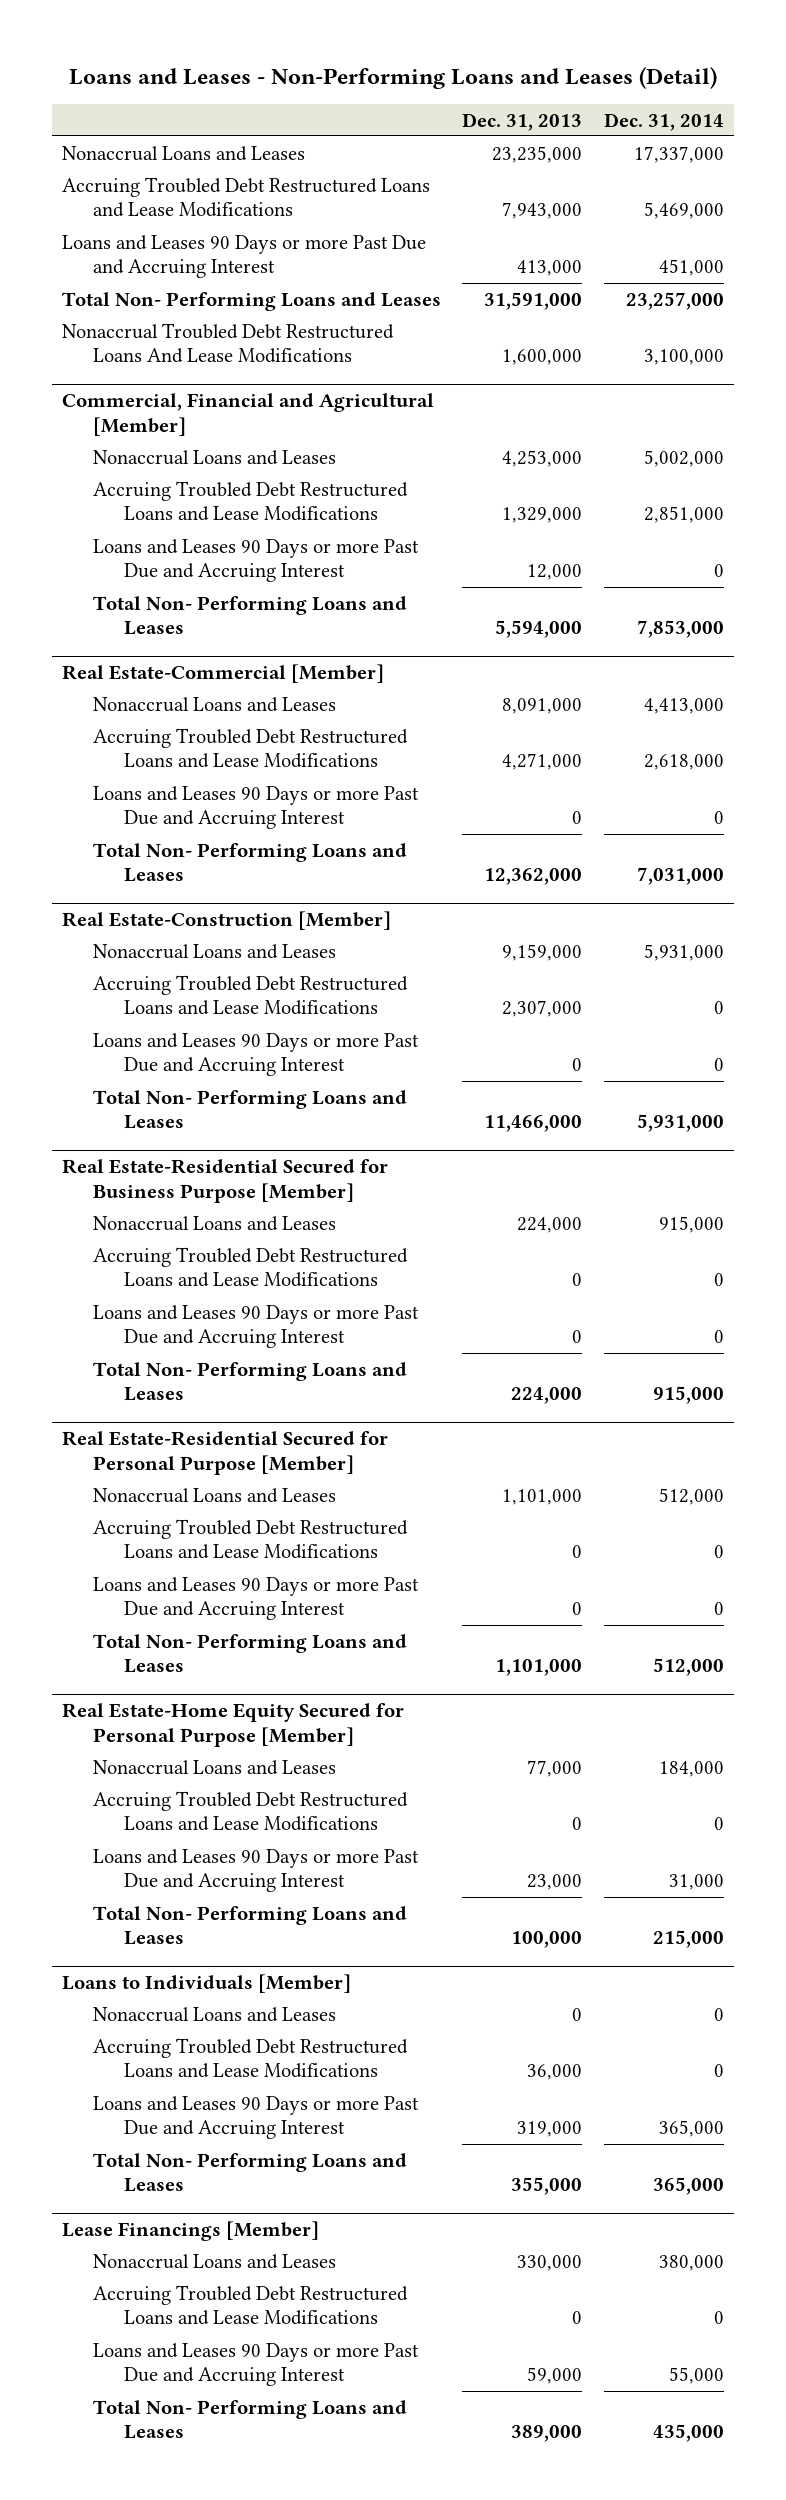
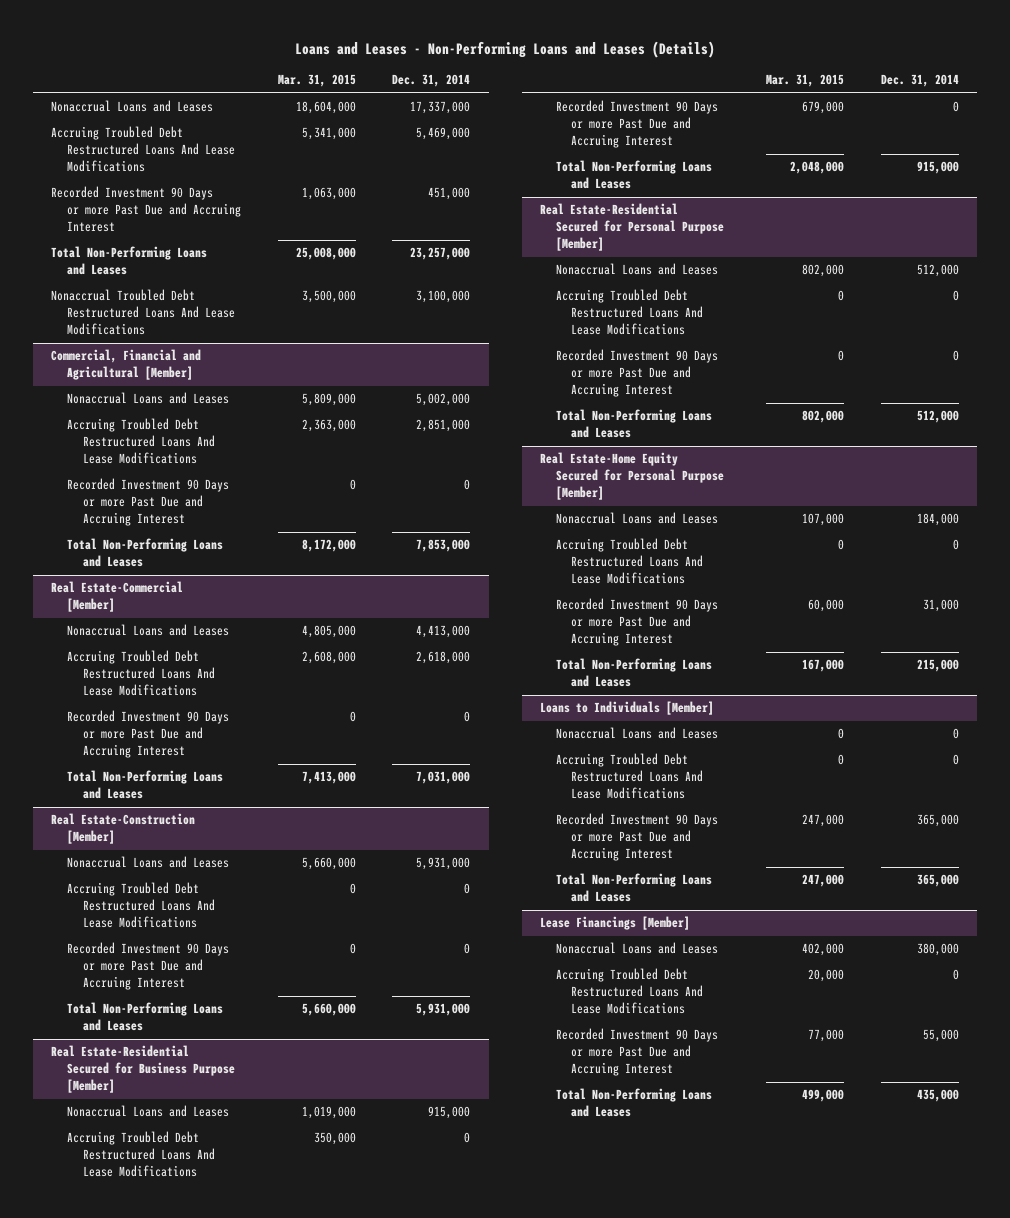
[68,66,717,89] Loans and Leases - Non-Performing Loans and Leases (Detail) -> [295,40,716,58] Loans and Leases - Non-Performing Loans and Leases (Details)
[462,112,583,131] Dec. 31, 2013 -> none
none -> [277,74,356,88] Mar. 31, 2015
[62,176,431,218] Accruing Troubled Debt Restructured Loans and Lease Modifications -> [51,126,236,173] Accruing Troubled Debt Restructured Loans And Lease Modifications
[62,234,427,279] Loans and Leases 90 Days or more Past Due and Accruing Interest -> [51,186,242,233] Recorded Investment 90 Days or more Past Due and Accruing Interest
[62,291,442,311] Total Non- Performing Loans and Leases -> [51,246,208,276] Total Non-Performing Loans and Leases
[93,480,409,522] Accruing Troubled Debt Restructured Loans and Lease Modifications -> [67,418,215,465] Accruing Troubled Debt Restructured Loans And Lease Modifications
[93,538,420,583] Loans and Leases 90 Days or more Past Due and Accruing Interest -> [67,478,230,527] Recorded Investment 90 Days or more Past Due and Accruing Interest
[93,595,408,636] Total Non- Performing Loans and Leases -> [67,538,224,568] Total Non-Performing Loans and Leases
[93,727,409,769] Accruing Troubled Debt Restructured Loans and Lease Modifications -> [67,650,215,697] Accruing Troubled Debt Restructured Loans And Lease Modifications
[93,785,420,830] Loans and Leases 90 Days or more Past Due and Accruing Interest -> [67,710,230,759] Recorded Investment 90 Days or more Past Due and Accruing Interest
[93,842,408,883] Total Non- Performing Loans and Leases -> [67,770,224,800] Total Non-Performing Loans and Leases
[93,974,409,1016] Accruing Troubled Debt Restructured Loans and Lease Modifications -> [67,882,215,929] Accruing Troubled Debt Restructured Loans And Lease Modifications
[93,1032,420,1077] Loans and Leases 90 Days or more Past Due and Accruing Interest -> [67,942,230,991] Recorded Investment 90 Days or more Past Due and Accruing Interest
[93,1089,408,1130] Total Non- Performing Loans and Leases -> [67,1002,224,1032] Total Non-Performing Loans and Leases
[93,1246,409,1288] Accruing Troubled Debt Restructured Loans and Lease Modifications -> [67,1131,215,1178] Accruing Troubled Debt Restructured Loans And Lease Modifications
[93,1304,420,1349] Loans and Leases 90 Days or more Past Due and Accruing Interest -> [555,100,718,149] Recorded Investment 90 Days or more Past Due and Accruing Interest
[93,1361,408,1402] Total Non- Performing Loans and Leases -> [555,160,712,190] Total Non-Performing Loans and Leases
[93,1518,409,1560] Accruing Troubled Debt Restructured Loans and Lease Modifications -> [555,289,704,336] Accruing Troubled Debt Restructured Loans And Lease Modifications
[93,1576,420,1621] Loans and Leases 90 Days or more Past Due and Accruing Interest -> [555,349,718,398] Recorded Investment 90 Days or more Past Due and Accruing Interest
[93,1633,408,1674] Total Non- Performing Loans and Leases -> [555,409,712,439] Total Non-Performing Loans and Leases
[93,1790,409,1832] Accruing Troubled Debt Restructured Loans and Lease Modifications -> [555,538,704,585] Accruing Troubled Debt Restructured Loans And Lease Modifications
[93,1848,420,1893] Loans and Leases 90 Days or more Past Due and Accruing Interest -> [555,598,718,647] Recorded Investment 90 Days or more Past Due and Accruing Interest
[93,1905,408,1946] Total Non- Performing Loans and Leases -> [555,658,712,688] Total Non-Performing Loans and Leases
[93,2037,409,2079] Accruing Troubled Debt Restructured Loans and Lease Modifications -> [555,753,704,800] Accruing Troubled Debt Restructured Loans And Lease Modifications
[93,2095,420,2140] Loans and Leases 90 Days or more Past Due and Accruing Interest -> [555,813,718,862] Recorded Investment 90 Days or more Past Due and Accruing Interest
[93,2152,408,2193] Total Non- Performing Loans and Leases -> [555,873,712,903] Total Non-Performing Loans and Leases
[93,2284,409,2326] Accruing Troubled Debt Restructured Loans and Lease Modifications -> [555,968,704,1015] Accruing Troubled Debt Restructured Loans And Lease Modifications
[93,2342,420,2387] Loans and Leases 90 Days or more Past Due and Accruing Interest -> [555,1028,718,1077] Recorded Investment 90 Days or more Past Due and Accruing Interest
[93,2399,408,2440] Total Non- Performing Loans and Leases -> [555,1088,712,1118] Total Non-Performing Loans and Leases

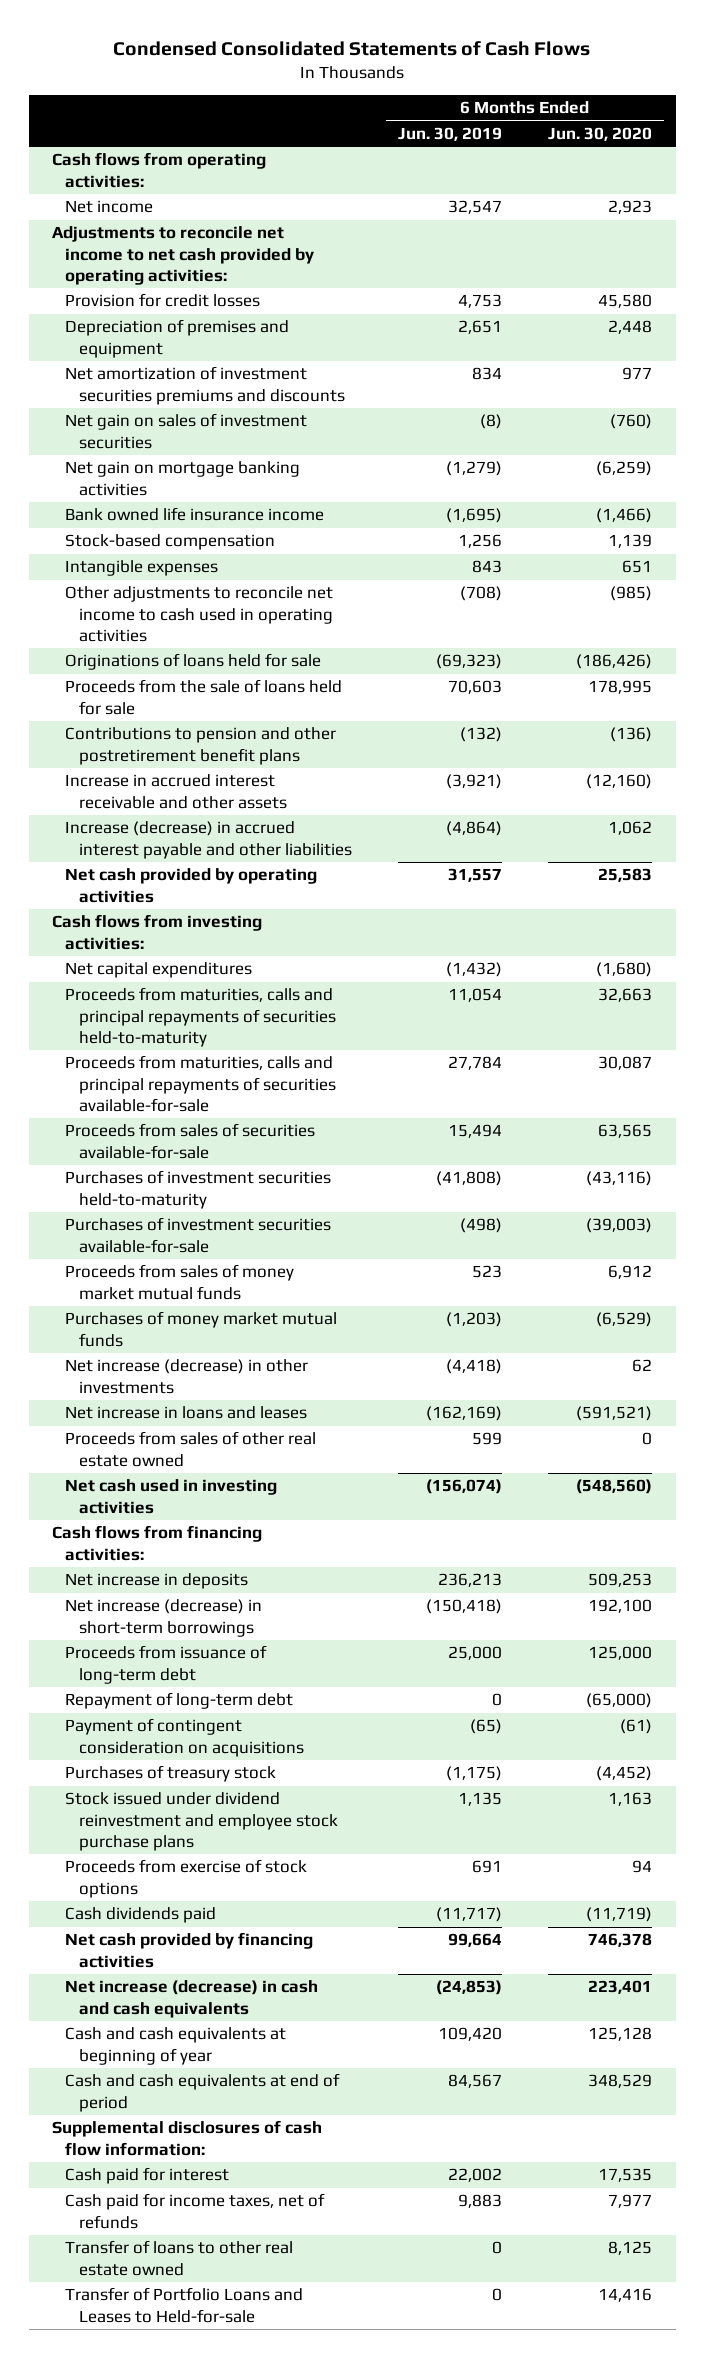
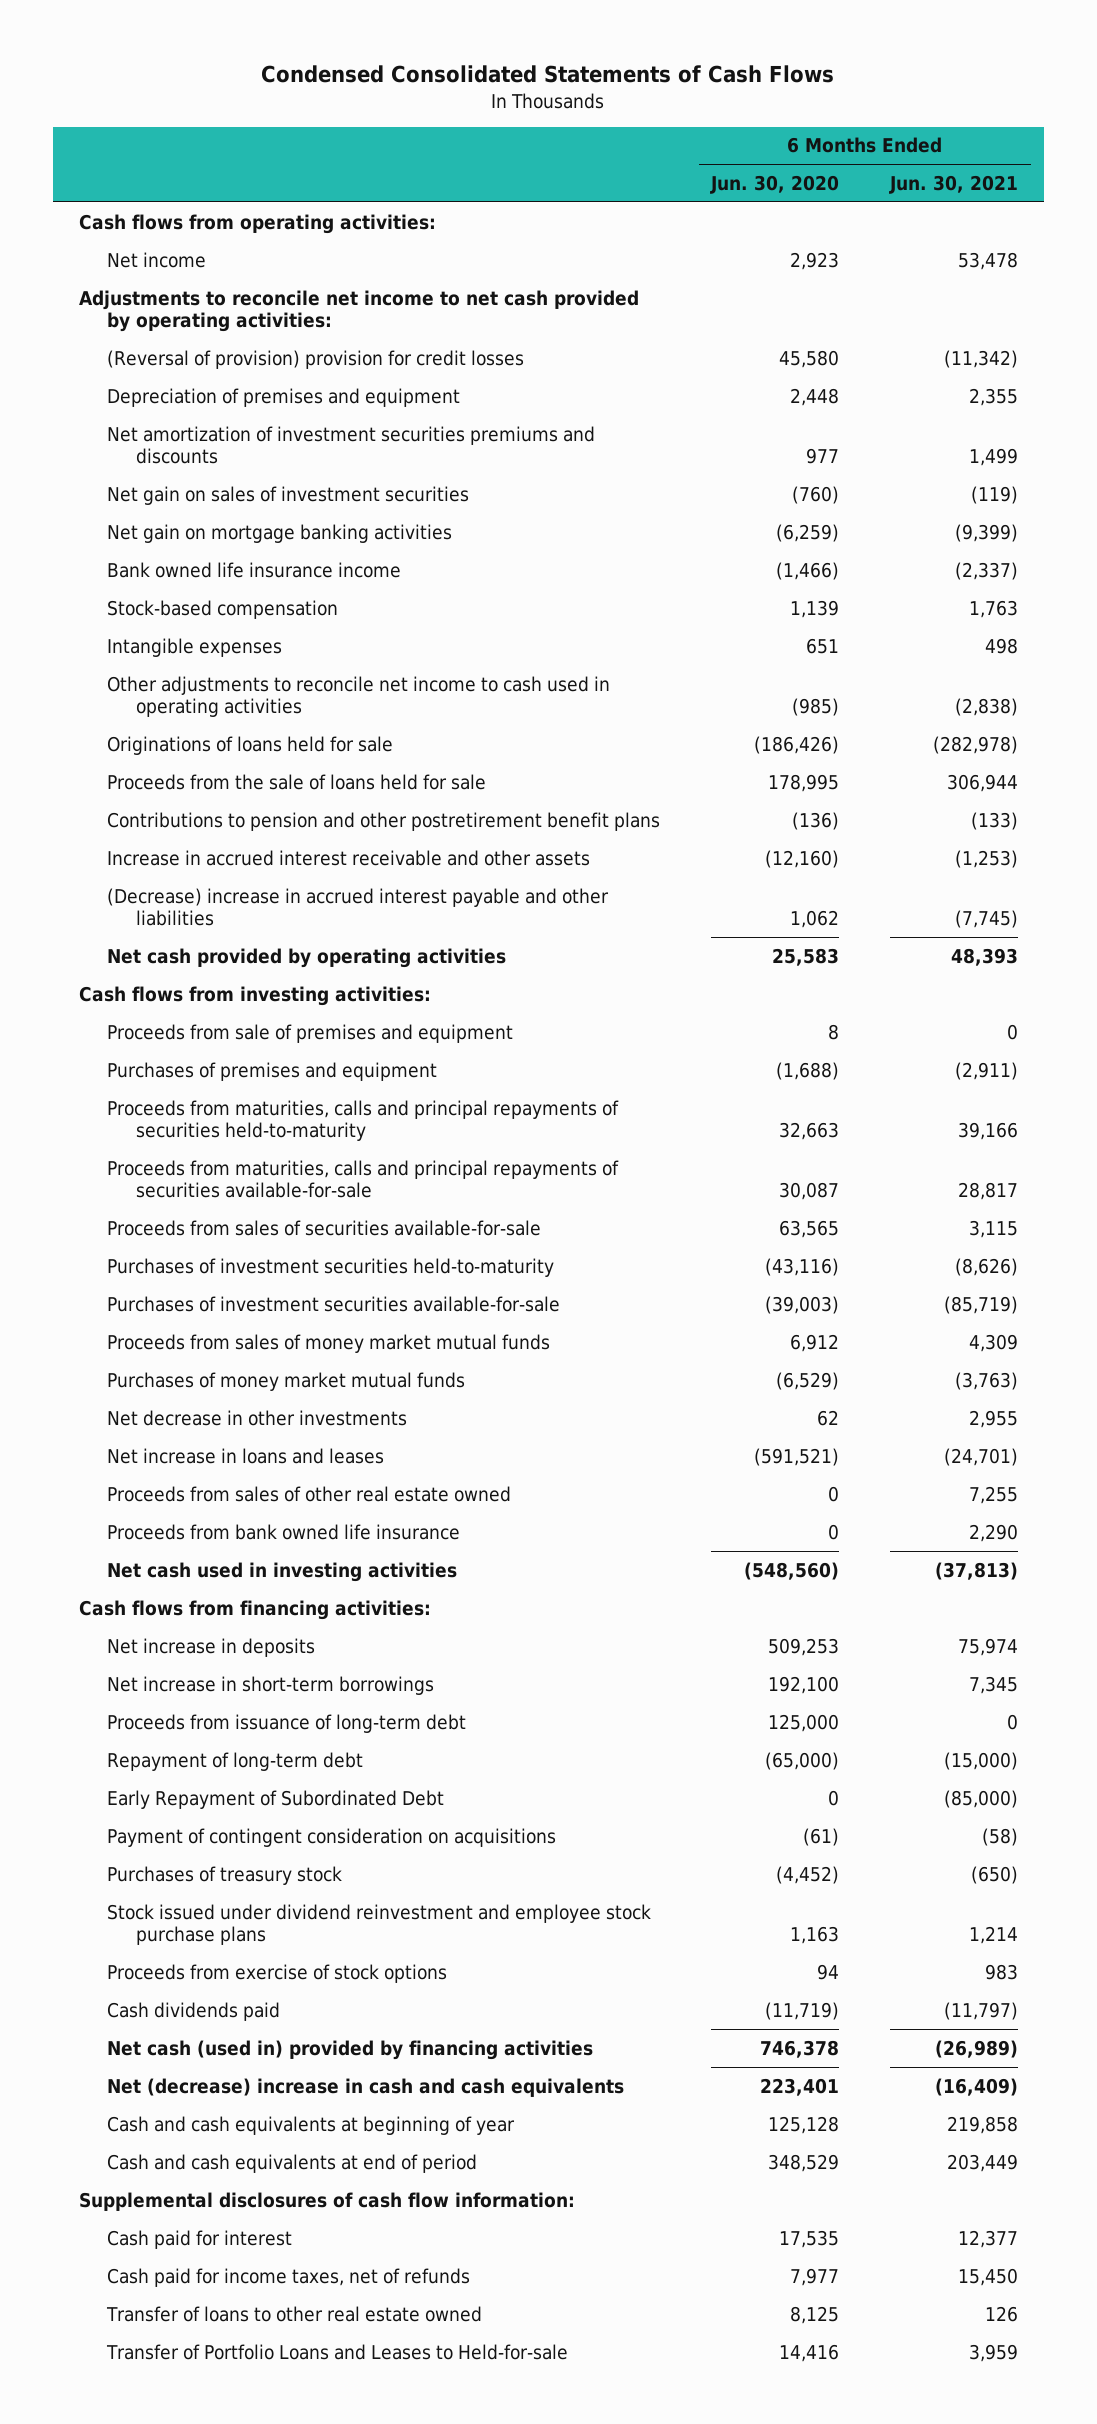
[398,126,503,141] Jun. 30, 2019 -> none
none -> [889,174,1019,194] Jun. 30, 2021
[65,293,261,308] Provision for credit losses -> [107,349,525,369] (Reversal of provision) provision for credit losses
[65,821,352,859] Increase (decrease) in accrued interest payable and other liabilities -> [107,887,610,927] (Decrease) increase in accrued interest payable and other liabilities
[65,962,253,979] Net capital expenditures -> none
none -> [107,1023,514,1043] Proceeds from sale of premises and equipment
none -> [107,1061,438,1081] Purchases of premises and equipment
[65,1359,309,1394] Net increase (decrease) in other investments -> [107,1409,408,1426] Net decrease in other investments
none -> [107,1523,461,1540] Proceeds from bank owned life insurance
[65,1599,263,1637] Net increase (decrease) in short-term borrowings -> [107,1675,435,1695] Net increase in short-term borrowings
none -> [107,1789,445,1809] Early Repayment of Subordinated Debt
[65,1932,314,1968] Net cash provided by financing activities -> [107,2039,594,2060] Net cash (used in) provided by financing activities
[65,1980,319,2018] Net increase (decrease) in cash and cash equivalents -> [107,2077,625,2097] Net (decrease) increase in cash and cash equivalents

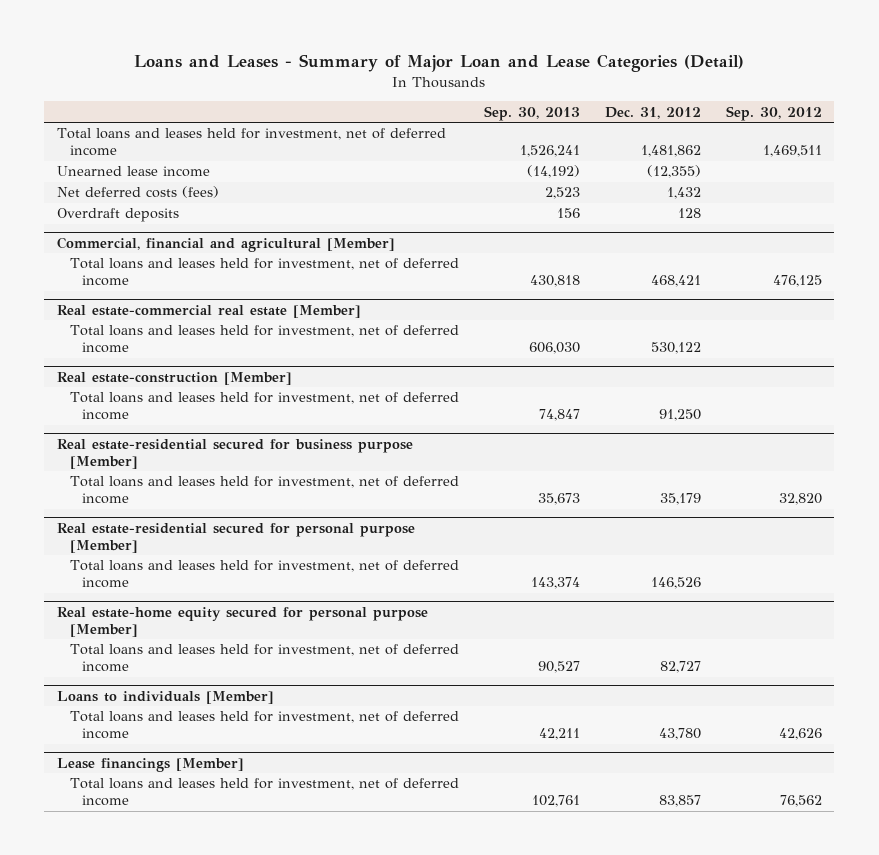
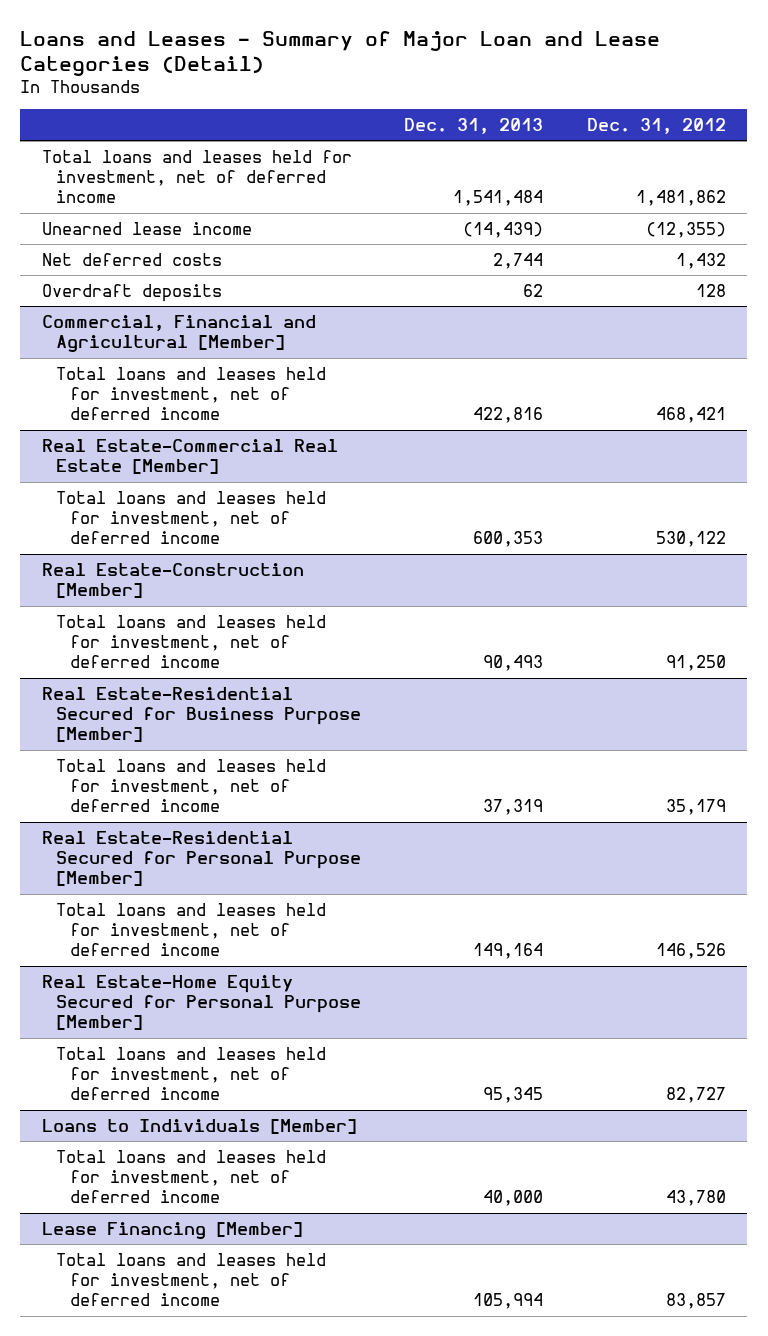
[483,105,580,121] Sep. 30, 2013 -> none
[725,105,822,121] Sep. 30, 2012 -> none
none -> [404,118,544,135] Dec. 31, 2013
[56,186,219,199] Net deferred costs (fees) -> [41,252,222,266] Net deferred costs
[56,236,395,252] Commercial, financial and agricultural [Member] -> [41,314,316,353] Commercial, Financial and Agricultural [Member]
[56,304,361,318] Real estate-commercial real estate [Member] -> [41,438,338,475] Real Estate-Commercial Real Estate [Member]
[56,371,292,385] Real estate-construction [Member] -> [41,562,304,599] Real Estate-Construction [Member]
[56,438,413,469] Real estate-residential secured for business purpose [Member] -> [41,686,362,743] Real Estate-Residential Secured for Business Purpose [Member]
[56,522,415,553] Real estate-residential secured for personal purpose [Member] -> [41,830,362,887] Real Estate-Residential Secured for Personal Purpose [Member]
[56,606,428,637] Real estate-home equity secured for personal purpose [Member] -> [41,974,362,1031] Real Estate-Home Equity Secured for Personal Purpose [Member]
[56,690,274,704] Loans to individuals [Member] -> [41,1118,357,1134] Loans to Individuals [Member]
[56,757,244,772] Lease financings [Member] -> [41,1221,303,1239] Lease Financing [Member]

